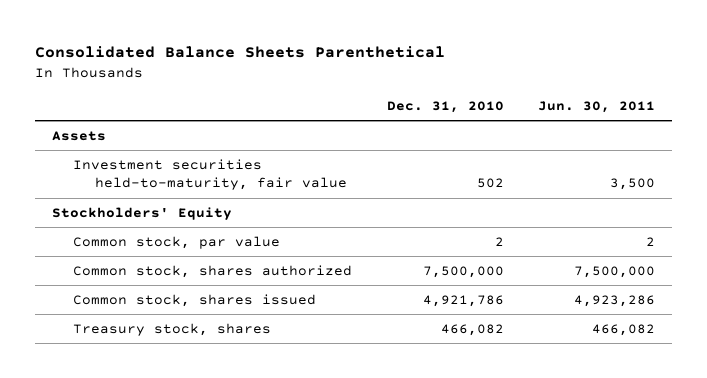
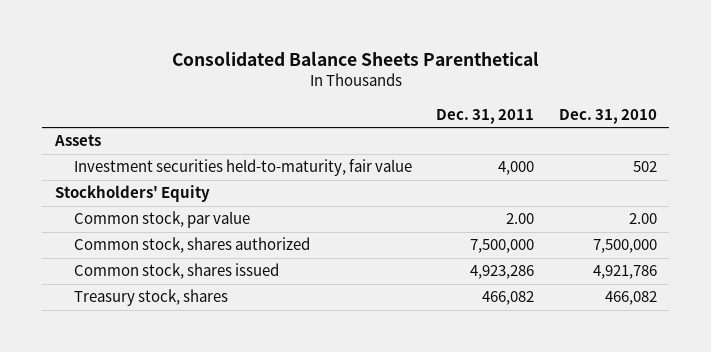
[537,100,655,113] Jun. 30, 2011 -> none
none -> [436,108,535,124] Dec. 31, 2011
[494,236,504,246] 2 -> [628,213,657,225] 2.00

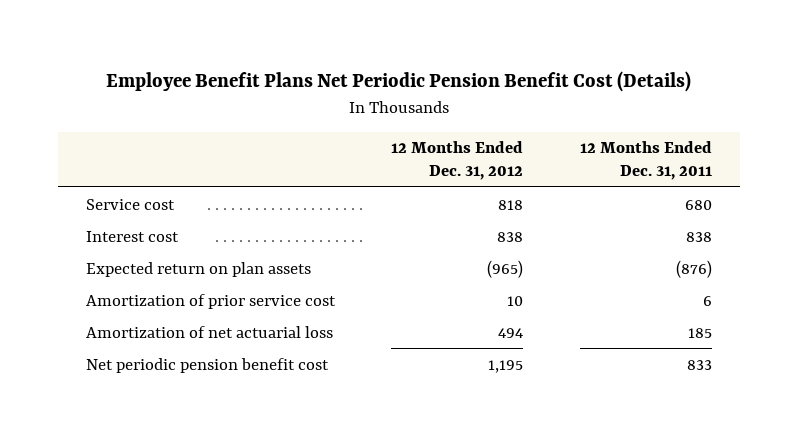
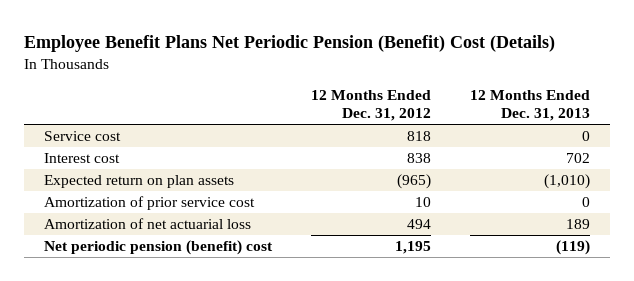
[105,71,691,93] Employee Benefit Plans Net Periodic Pension Benefit Cost (Details) -> [23,34,555,52] Employee Benefit Plans Net Periodic Pension (Benefit) Cost (Details)
[579,141,712,181] 12 Months Ended Dec. 31, 2011 -> none
none -> [470,90,591,122] 12 Months Ended Dec. 31, 2013
[85,357,329,373] Net periodic pension benefit cost -> [43,240,273,256] Net periodic pension (benefit) cost

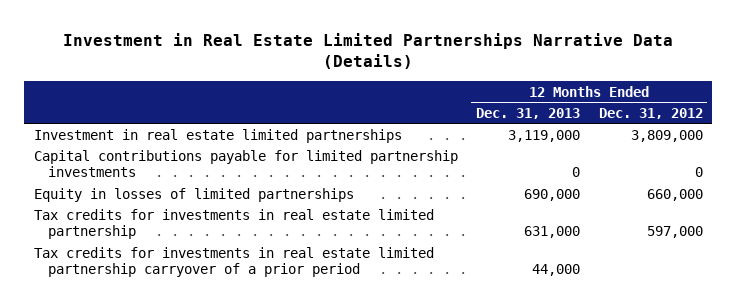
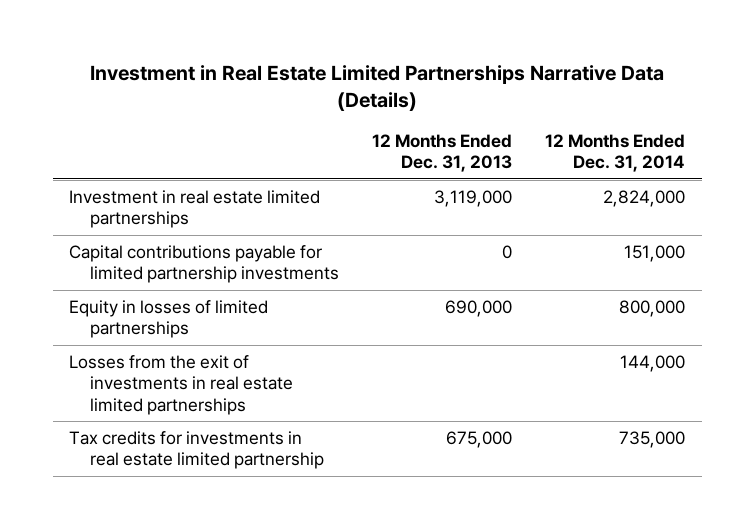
[598,107,703,119] Dec. 31, 2012 -> none
none -> [545,133,686,173] 12 Months Ended Dec. 31, 2014
[33,246,434,278] Tax credits for investments in real estate limited partnership carryover of a prior period -> none
none -> [69,354,294,415] Losses from the exit of investments in real estate limited partnerships
[524,226,581,239] 631,000 -> [446,430,513,448] 675,000

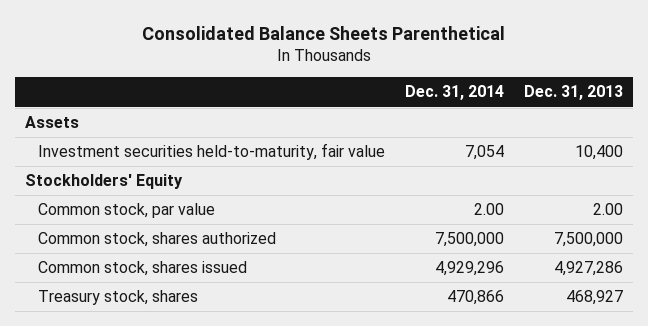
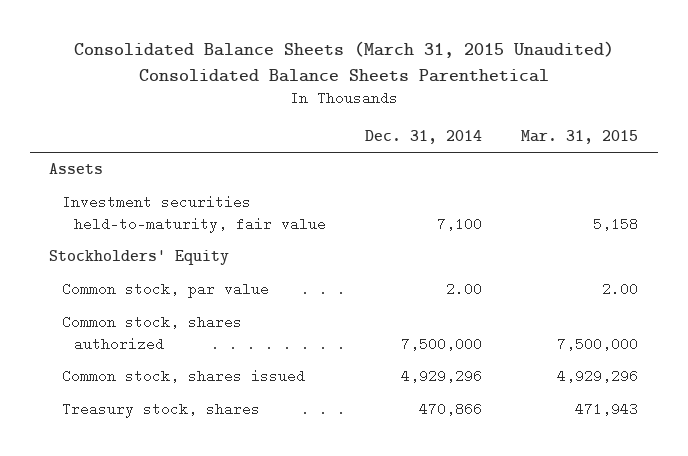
[142,25,506,40] Consolidated Balance Sheets Parenthetical -> [73,41,614,82] Consolidated Balance Sheets (March 31, 2015 Unaudited) Consolidated Balance Sheets Parenthetical
[524,85,624,101] Dec. 31, 2013 -> none
none -> [521,129,639,144] Mar. 31, 2015
[465,145,505,161] 7,054 -> [437,216,483,231] 7,100

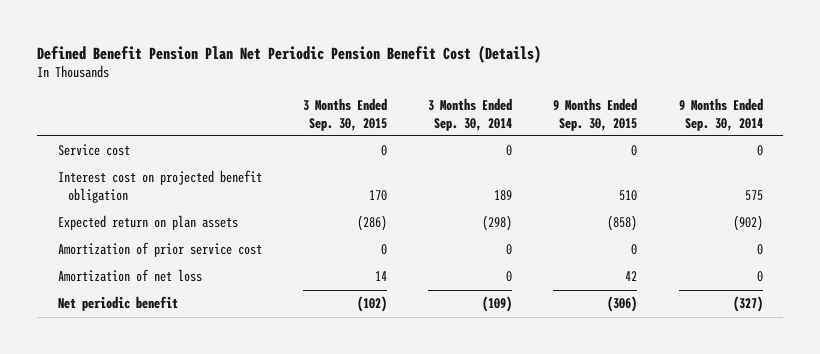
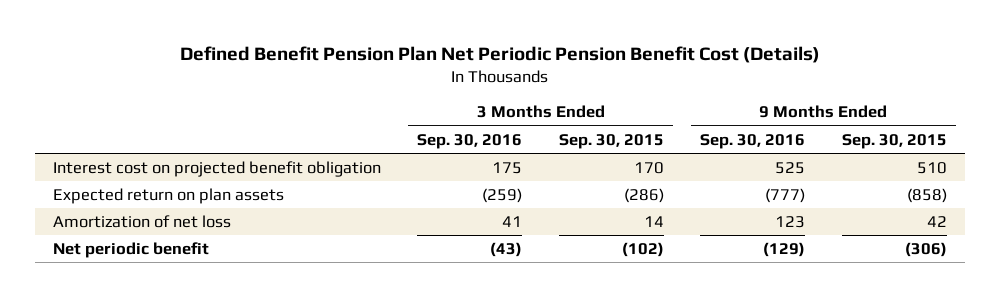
[428,97,513,131] 3 Months Ended Sep. 30, 2014 -> none
[678,97,763,131] 9 Months Ended Sep. 30, 2014 -> none
none -> [417,133,523,149] Sep. 30, 2016
none -> [700,133,806,149] Sep. 30, 2016
[57,144,130,157] Service cost -> none
[57,242,262,258] Amortization of prior service cost -> none

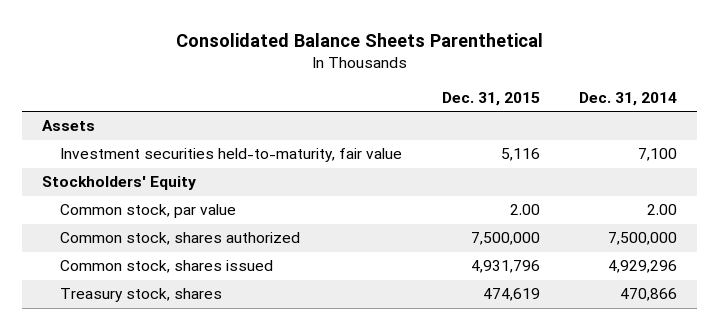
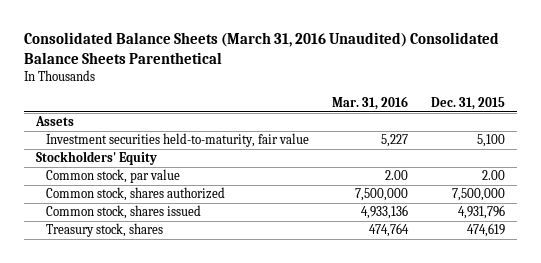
[175,32,543,47] Consolidated Balance Sheets Parenthetical -> [23,31,499,64] Consolidated Balance Sheets (March 31, 2016 Unaudited) Consolidated Balance Sheets Parenthetical
[579,92,678,107] Dec. 31, 2014 -> none
none -> [331,95,408,110] Mar. 31, 2016
[500,148,540,162] 5,116 -> [477,134,506,148] 5,100

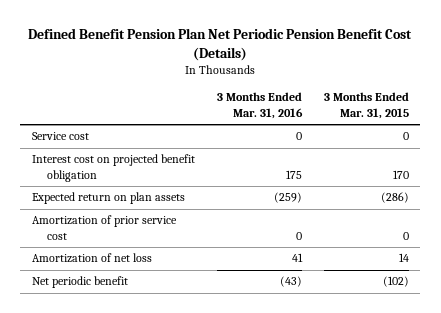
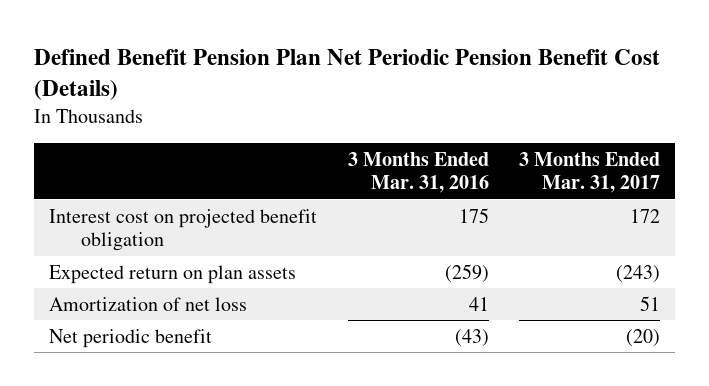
[324,92,410,119] 3 Months Ended Mar. 31, 2015 -> none
none -> [518,152,660,194] 3 Months Ended Mar. 31, 2017
[31,132,89,141] Service cost -> none
[31,215,177,240] Amortization of prior service cost -> none

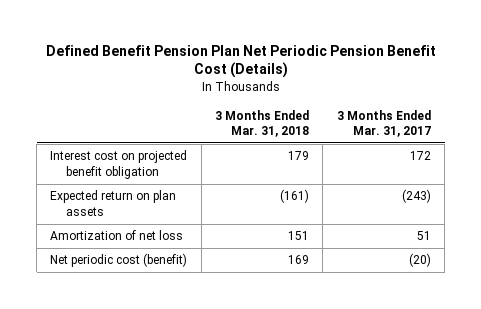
[347,152,489,194] 3 Months Ended Mar. 31, 2016 -> none
none -> [215,109,310,138] 3 Months Ended Mar. 31, 2018
[49,328,213,348] Net periodic benefit -> [50,253,188,268] Net periodic cost (benefit)

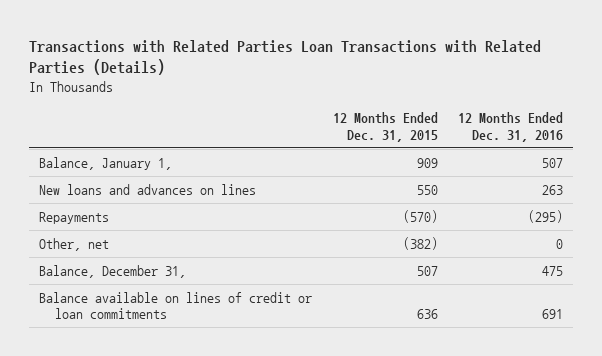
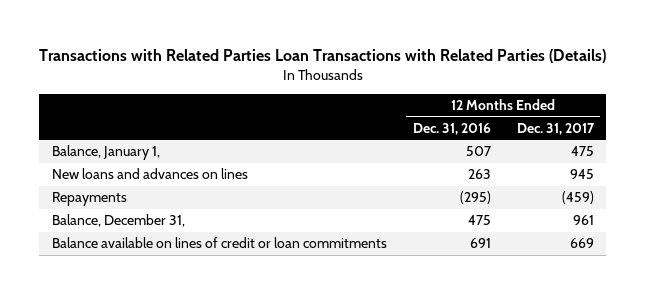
[332,112,438,142] 12 Months Ended Dec. 31, 2015 -> none
none -> [516,122,595,135] Dec. 31, 2017
[39,237,110,251] Other, net -> none

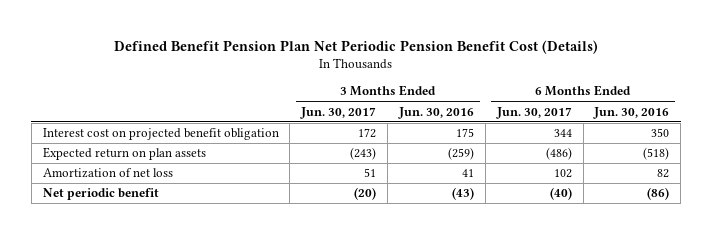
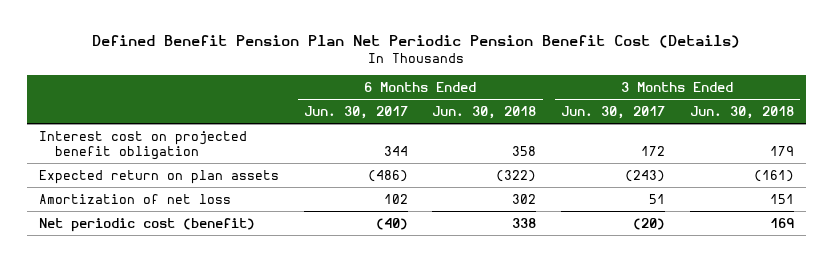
[397,106,474,119] Jun. 30, 2016 -> none
[593,106,670,119] Jun. 30, 2016 -> none
none -> [432,106,537,120] Jun. 30, 2018
none -> [689,106,794,120] Jun. 30, 2018
[42,188,159,201] Net periodic benefit -> [39,217,256,232] Net periodic cost (benefit)

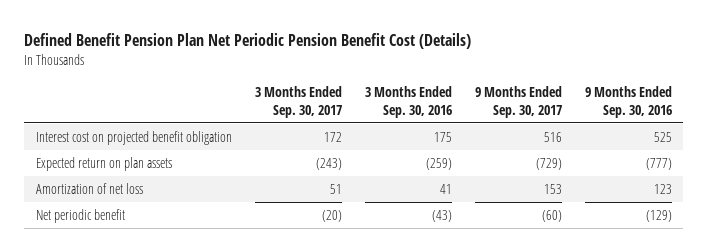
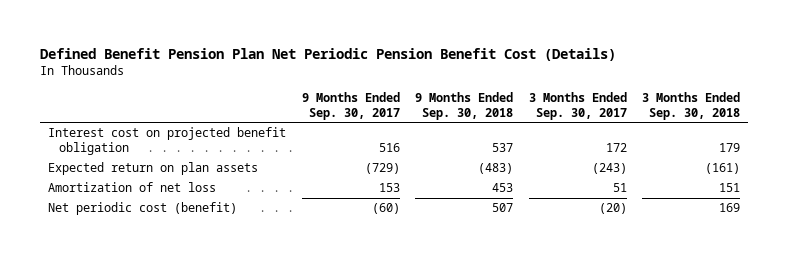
[364,85,452,118] 3 Months Ended Sep. 30, 2016 -> none
[584,85,672,118] 9 Months Ended Sep. 30, 2016 -> none
none -> [415,91,514,120] 9 Months Ended Sep. 30, 2018
none -> [642,91,741,120] 3 Months Ended Sep. 30, 2018
[35,208,125,223] Net periodic benefit -> [48,202,238,216] Net periodic cost (benefit)

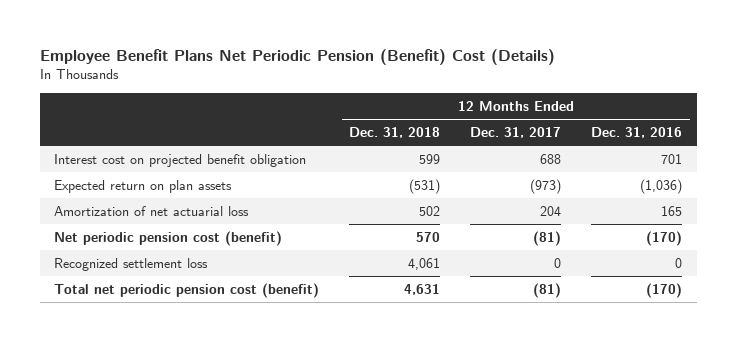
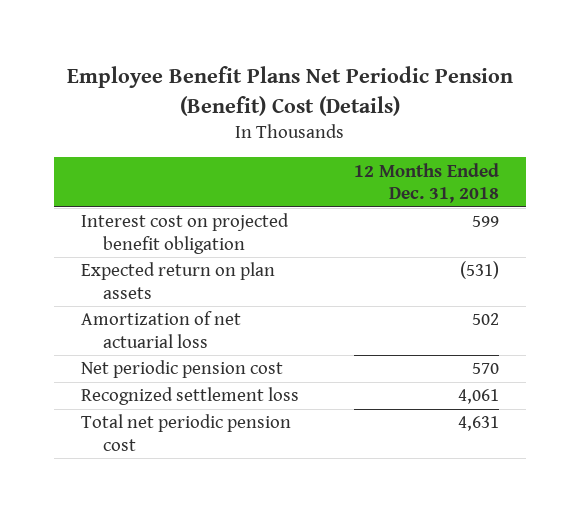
[470,126,562,138] Dec. 31, 2017 -> none
[591,126,683,138] Dec. 31, 2016 -> none
[54,230,283,246] Net periodic pension cost (benefit) -> [80,360,283,379] Net periodic pension cost
[54,282,320,298] Total net periodic pension cost (benefit) -> [80,414,291,451] Total net periodic pension cost

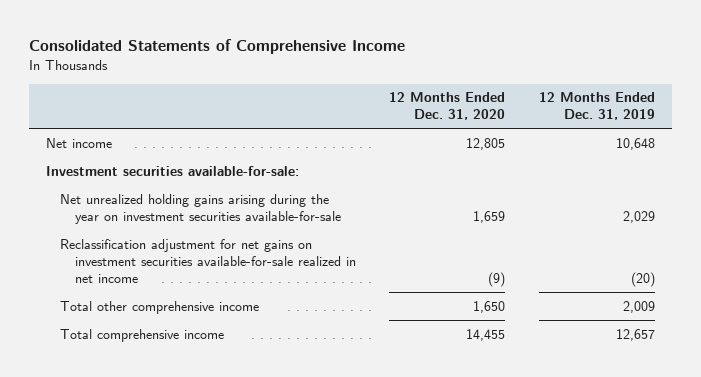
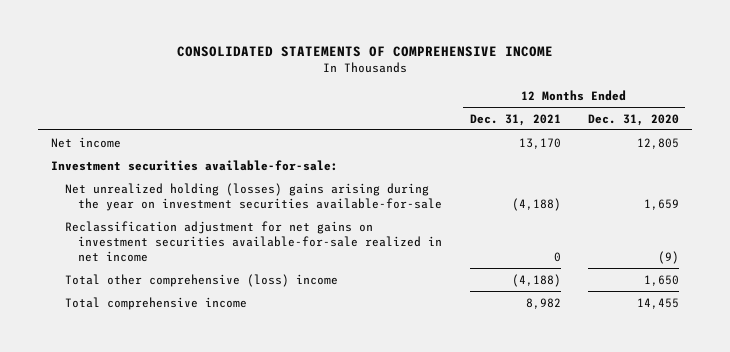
[29,38,406,54] Consolidated Statements of Comprehensive Income -> [177,46,554,58] CONSOLIDATED STATEMENTS OF COMPREHENSIVE INCOME
[538,92,655,121] 12 Months Ended Dec. 31, 2019 -> none
none -> [469,113,561,126] Dec. 31, 2021
[60,193,341,224] Net unrealized holding gains arising during the year on investment securities available-for-sale -> [64,182,443,211] Net unrealized holding (losses) gains arising during the year on investment securities available-for-sale
[60,300,260,314] Total other comprehensive income -> [64,273,338,287] Total other comprehensive (loss) income

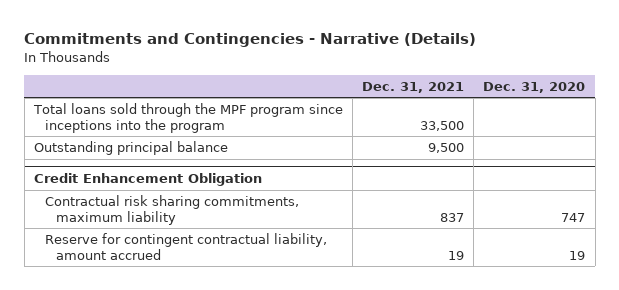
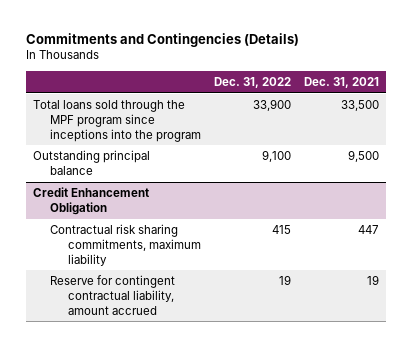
[24,33,477,48] Commitments and Contingencies - Narrative (Details) -> [26,32,300,47] Commitments and Contingencies (Details)
[483,81,586,93] Dec. 31, 2020 -> none
none -> [214,77,292,89] Dec. 31, 2022
[440,212,465,222] 837 -> [358,225,380,235] 447

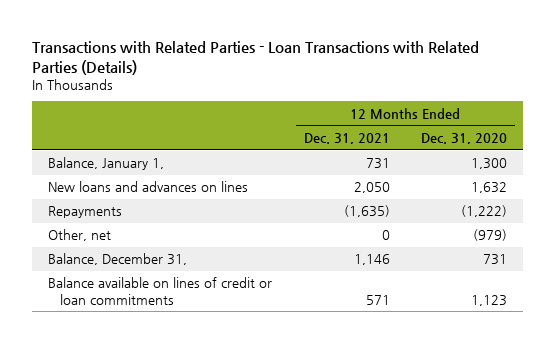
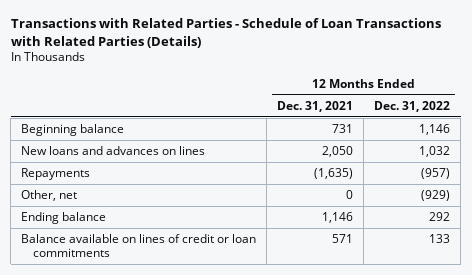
[32,41,480,75] Transactions with Related Parties - Loan Transactions with Related Parties (Details) -> [10,18,441,48] Transactions with Related Parties - Schedule of Loan Transactions with Related Parties (Details)
[421,133,508,145] Dec. 31, 2020 -> none
none -> [374,100,451,112] Dec. 31, 2022
[48,157,165,171] Balance, January 1, -> [21,124,125,137] Beginning balance
[48,253,188,266] Balance, December 31, -> [21,212,107,225] Ending balance

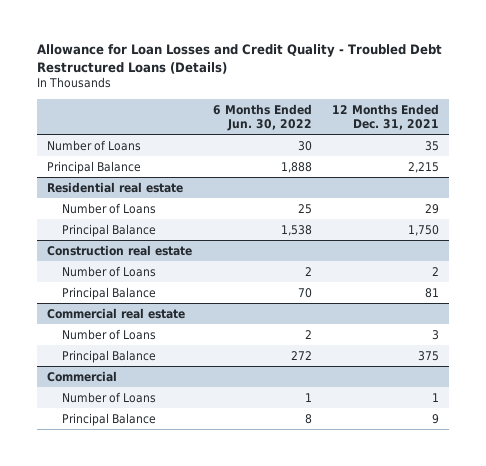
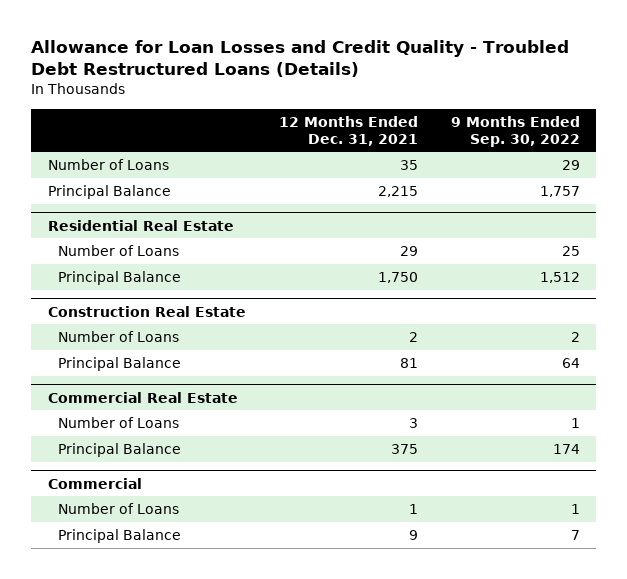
[212,103,312,131] 6 Months Ended Jun. 30, 2022 -> none
none -> [450,115,580,147] 9 Months Ended Sep. 30, 2022
[47,181,184,193] Residential real estate -> [47,219,234,231] Residential Real Estate
[47,244,193,256] Construction real estate -> [47,305,246,317] Construction Real Estate
[47,307,186,319] Commercial real estate -> [47,391,238,403] Commercial Real Estate

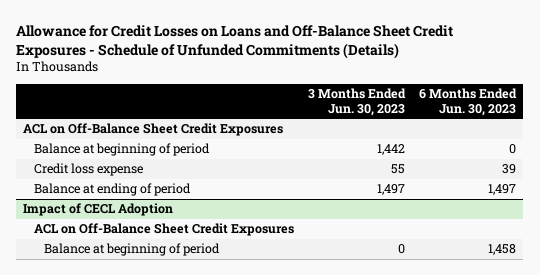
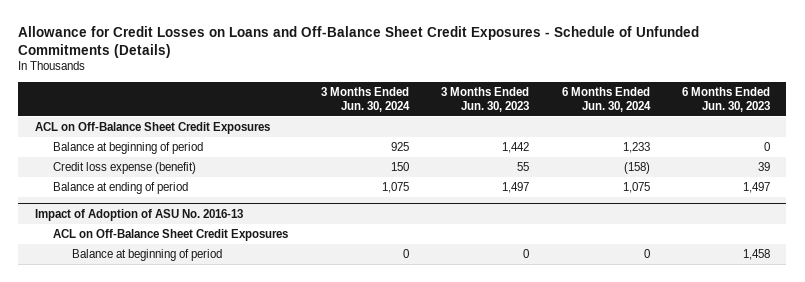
none -> [320,87,410,112] 3 Months Ended Jun. 30, 2024
none -> [561,87,651,112] 6 Months Ended Jun. 30, 2024
[33,163,143,177] Credit loss expense -> [53,162,197,175] Credit loss expense (benefit)
[23,203,174,217] Impact of CECL Adoption -> [34,209,243,222] Impact of Adoption of ASU No. 2016-13

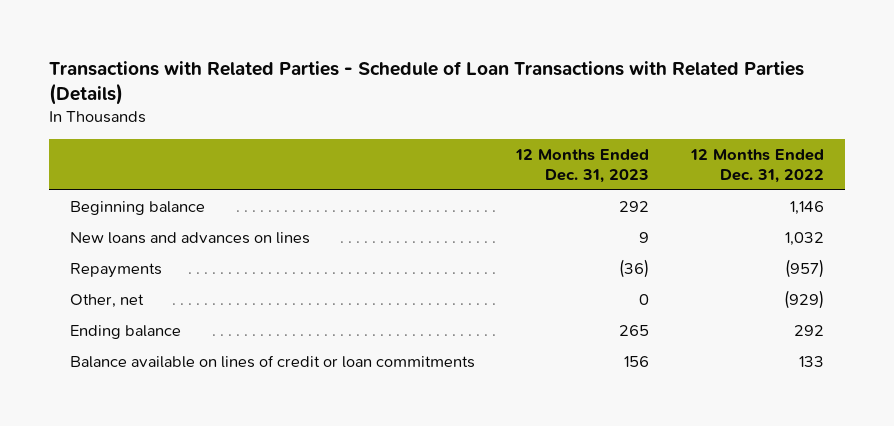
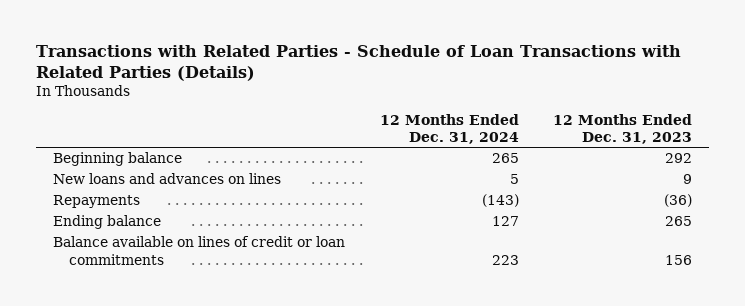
[690,148,825,184] 12 Months Ended Dec. 31, 2022 -> none
none -> [379,113,519,144] 12 Months Ended Dec. 31, 2024
[69,294,144,309] Other, net -> none

